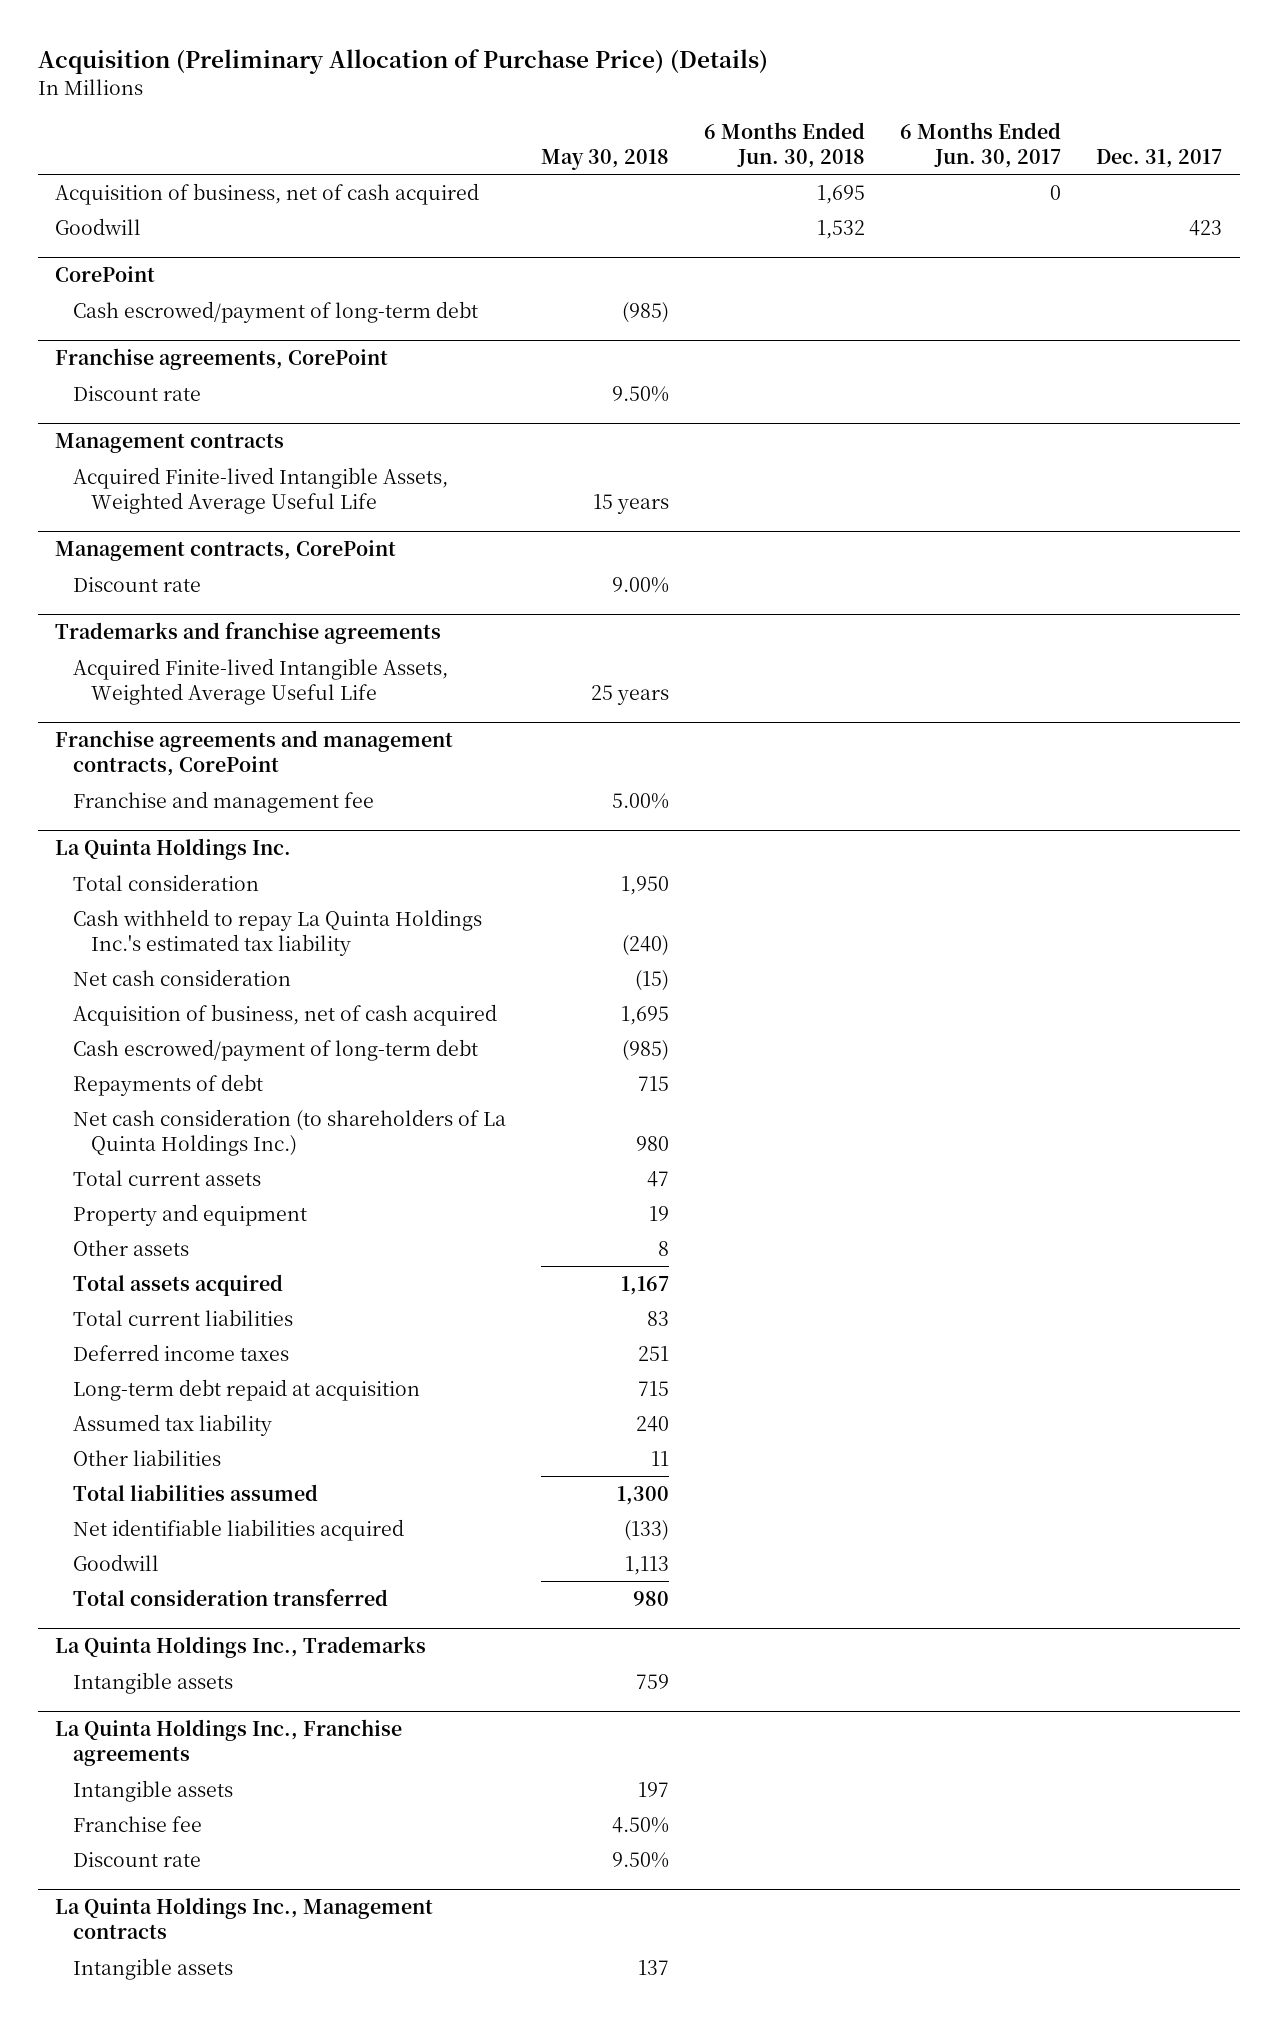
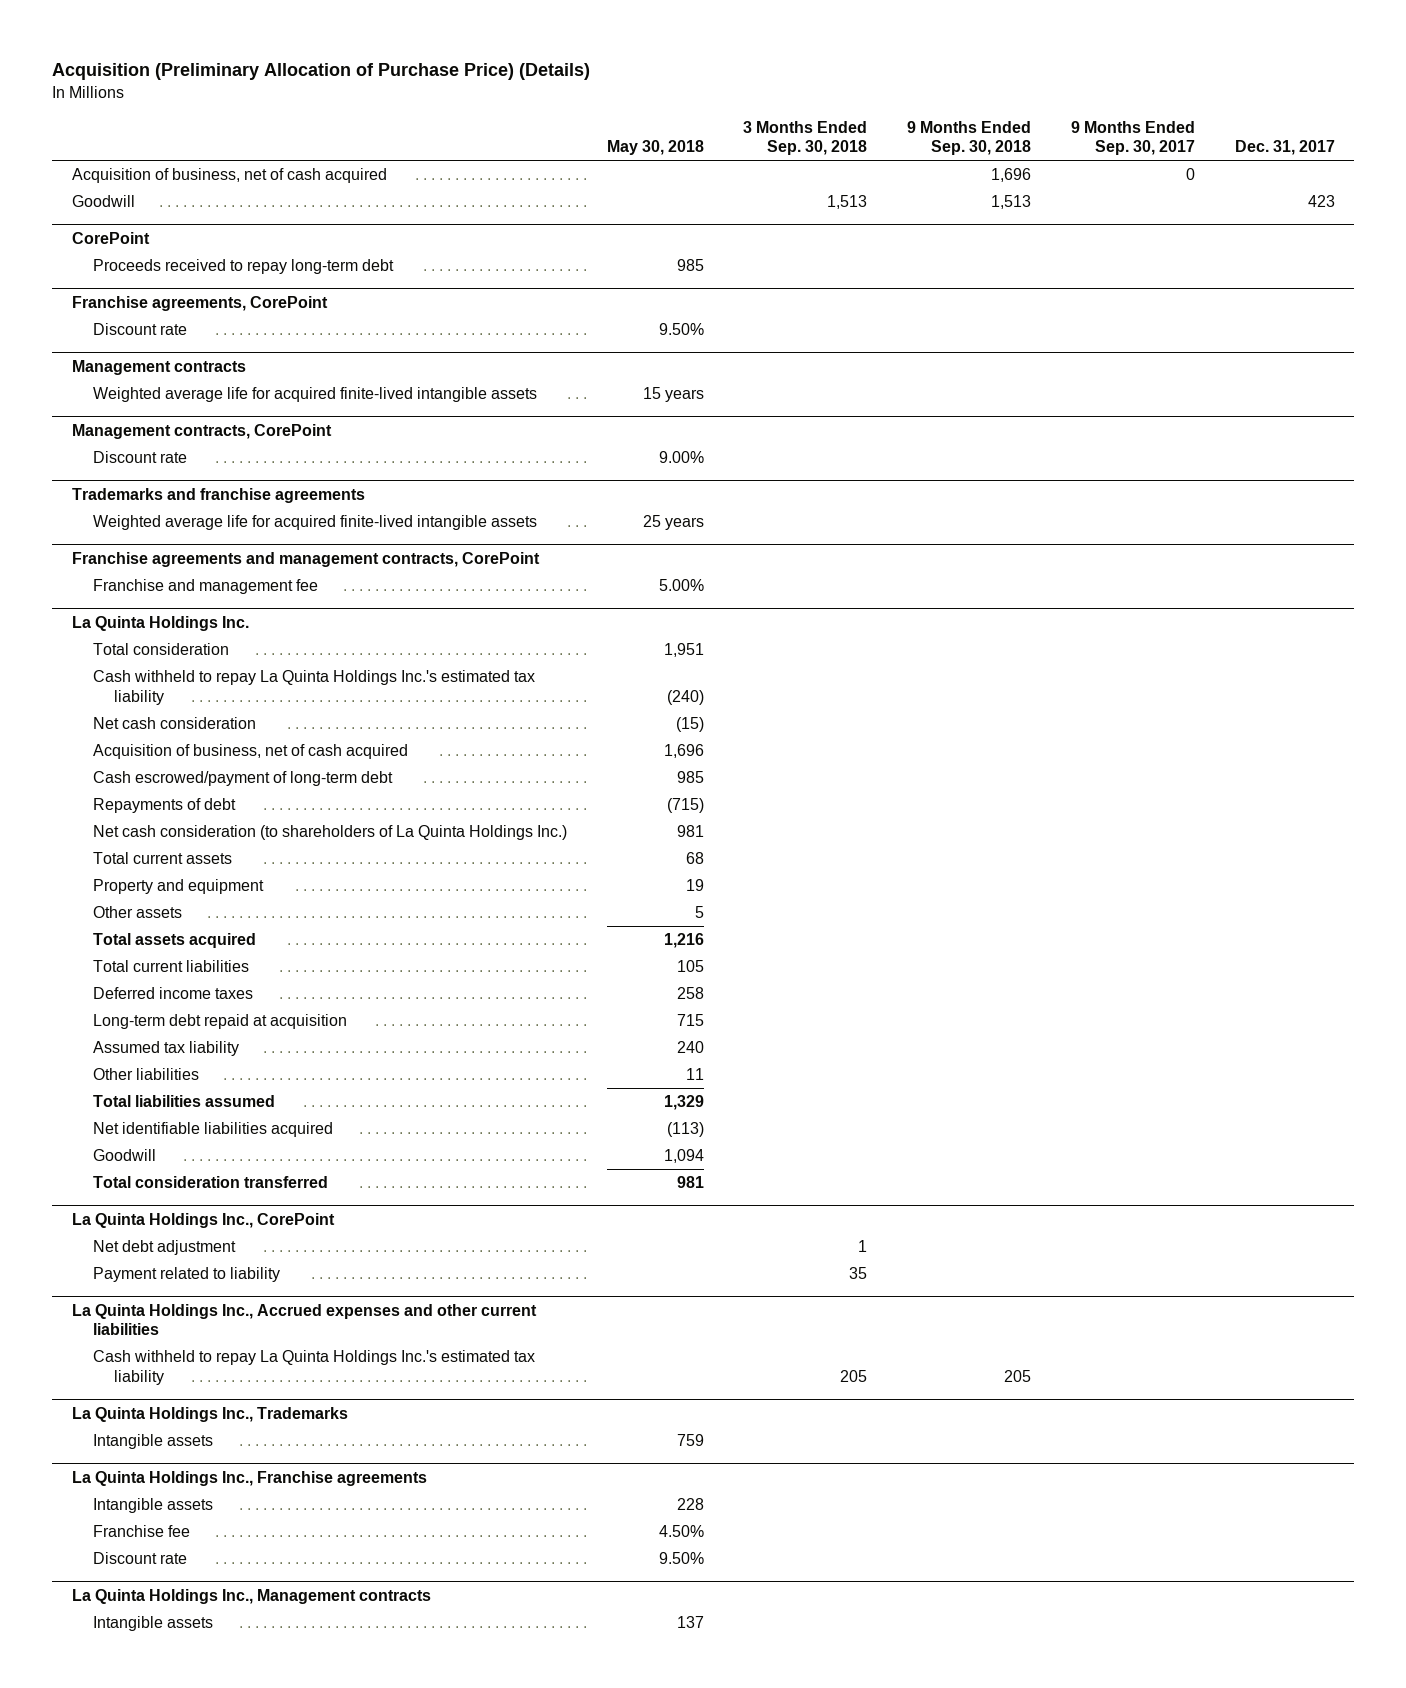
[704,121,866,169] 6 Months Ended Jun. 30, 2018 -> none
[900,121,1062,169] 6 Months Ended Jun. 30, 2017 -> none
none -> [743,120,868,156] 3 Months Ended Sep. 30, 2018
none -> [907,120,1032,156] 9 Months Ended Sep. 30, 2018
none -> [1070,120,1195,156] 9 Months Ended Sep. 30, 2017
[72,300,478,323] Cash escrowed/payment of long-term debt -> [92,258,394,274] Proceeds received to repay long-term debt
[622,301,670,323] (985) -> [676,258,704,271] 985
[72,466,448,514] Acquired Finite-lived Intangible Assets, Weighted Average Useful Life -> [92,386,537,402] Weighted average life for acquired finite-lived intangible assets
[72,657,448,705] Acquired Finite-lived Intangible Assets, Weighted Average Useful Life -> [92,514,537,530] Weighted average life for acquired finite-lived intangible assets
[621,875,670,895] 1,950 -> [663,642,704,657] 1,951
[621,1005,670,1025] 1,695 -> [663,743,704,758] 1,696
[622,1039,670,1061] (985) -> [676,770,704,783] 985
[638,1075,670,1091] 715 -> [666,797,704,813] (715)
[636,1135,670,1151] 980 -> [676,824,704,837] 981
[647,1170,670,1187] 47 -> [685,851,704,864] 68
[658,1240,670,1256] 8 -> [694,905,704,918] 5
[621,1275,670,1295] 1,167 -> [663,932,704,948] 1,216
[647,1310,670,1326] 83 -> [676,959,704,972] 105
[638,1345,670,1361] 251 -> [676,986,704,999] 258
[617,1485,670,1505] 1,300 -> [663,1094,704,1110] 1,329
[624,1519,670,1541] (133) -> [666,1121,704,1137] (113)
[625,1555,670,1575] 1,113 -> [663,1148,704,1163] 1,094
[633,1590,670,1606] 980 -> [676,1175,704,1188] 981
none -> [71,1212,335,1228] La Quinta Holdings Inc., CorePoint
none -> [92,1239,236,1255] Net debt adjustment
none -> [92,1266,280,1282] Payment related to liability
none -> [71,1303,537,1336] La Quinta Holdings Inc., Accrued expenses and other current liabilities
none -> [92,1349,535,1385] Cash withheld to repay La Quinta Holdings Inc.'s estimated tax liability
[638,1781,670,1797] 197 -> [676,1497,704,1510] 228

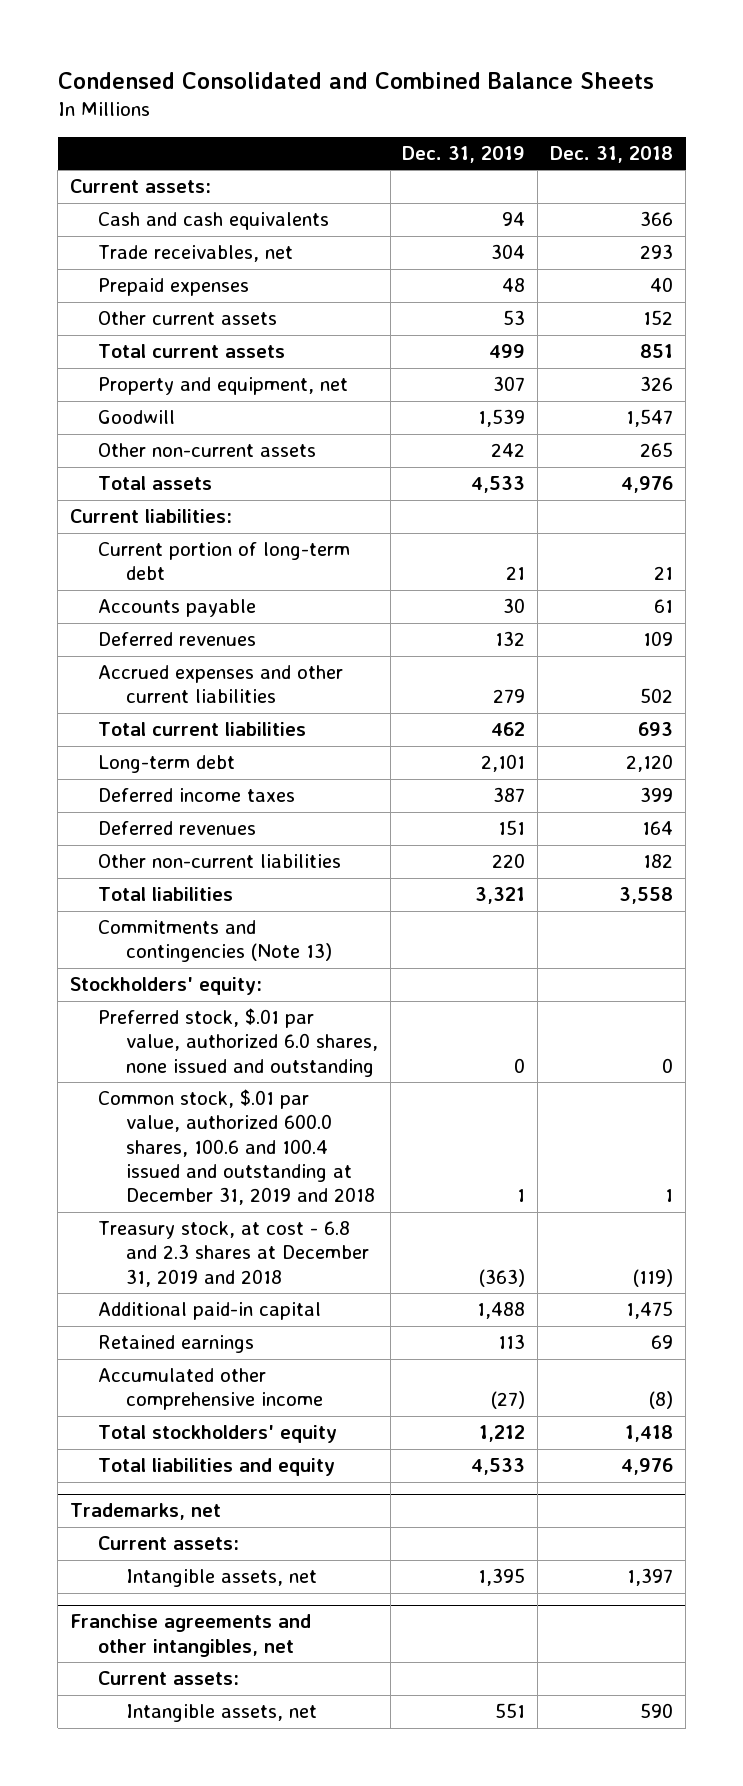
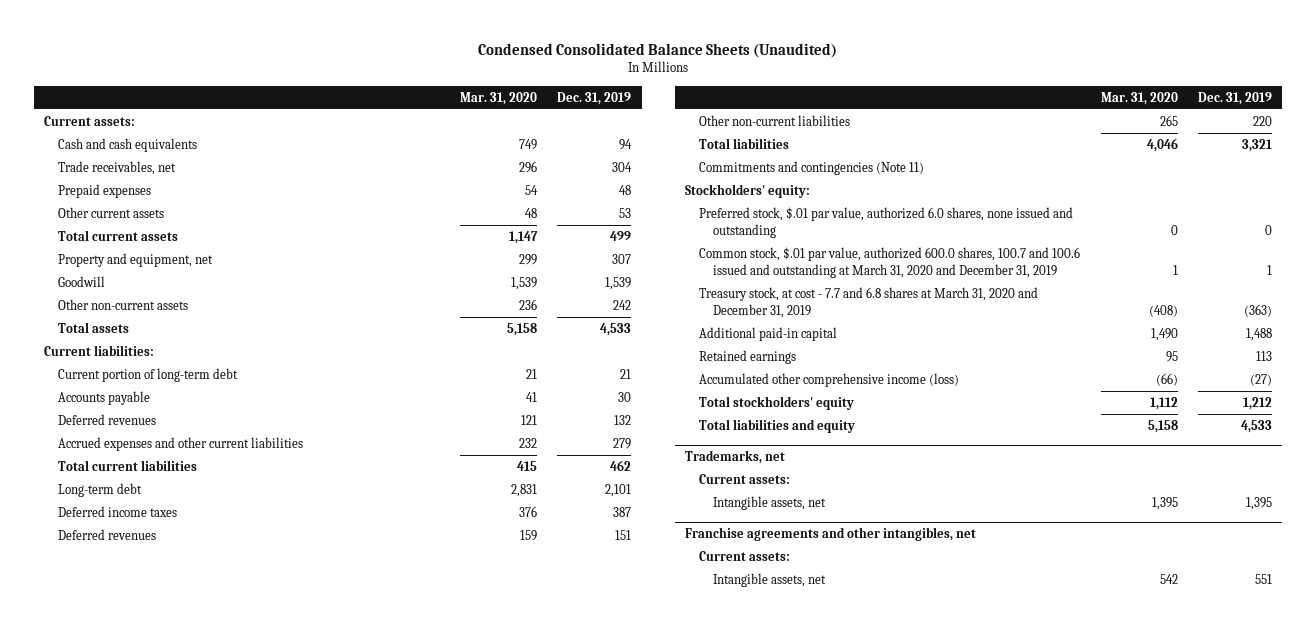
[57,72,654,90] Condensed Consolidated and Combined Balance Sheets -> [478,42,838,58] Condensed Consolidated Balance Sheets (Unaudited)
[550,145,674,163] Dec. 31, 2018 -> none
none -> [459,91,537,105] Mar. 31, 2020
[97,920,332,963] Commitments and contingencies (Note 13) -> [699,160,925,175] Commitments and contingencies (Note 11)
[97,1089,375,1206] Common stock, $.01 par value, authorized 600.0 shares, 100.6 and 100.4 issued and outstanding at December 31, 2019 and 2018 -> [699,246,1081,278] Common stock, $.01 par value, authorized 600.0 shares, 100.7 and 100.6 issued and outstanding at March 31, 2020 and December 31, 2019
[97,1221,369,1287] Treasury stock, at cost - 6.8 and 2.3 shares at December 31, 2019 and 2018 -> [699,286,1039,318] Treasury stock, at cost - 7.7 and 6.8 shares at March 31, 2020 and December 31, 2019
[97,1368,323,1411] Accumulated other comprehensive income -> [699,372,960,387] Accumulated other comprehensive income (loss)

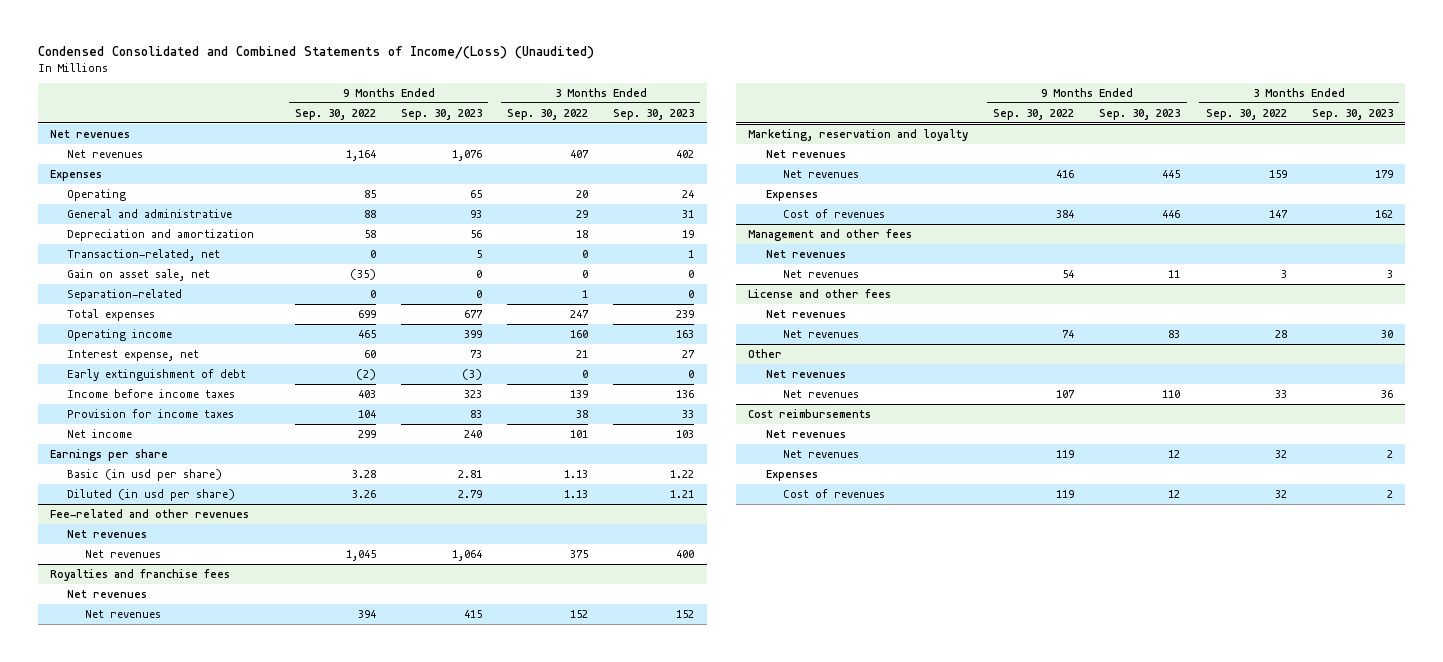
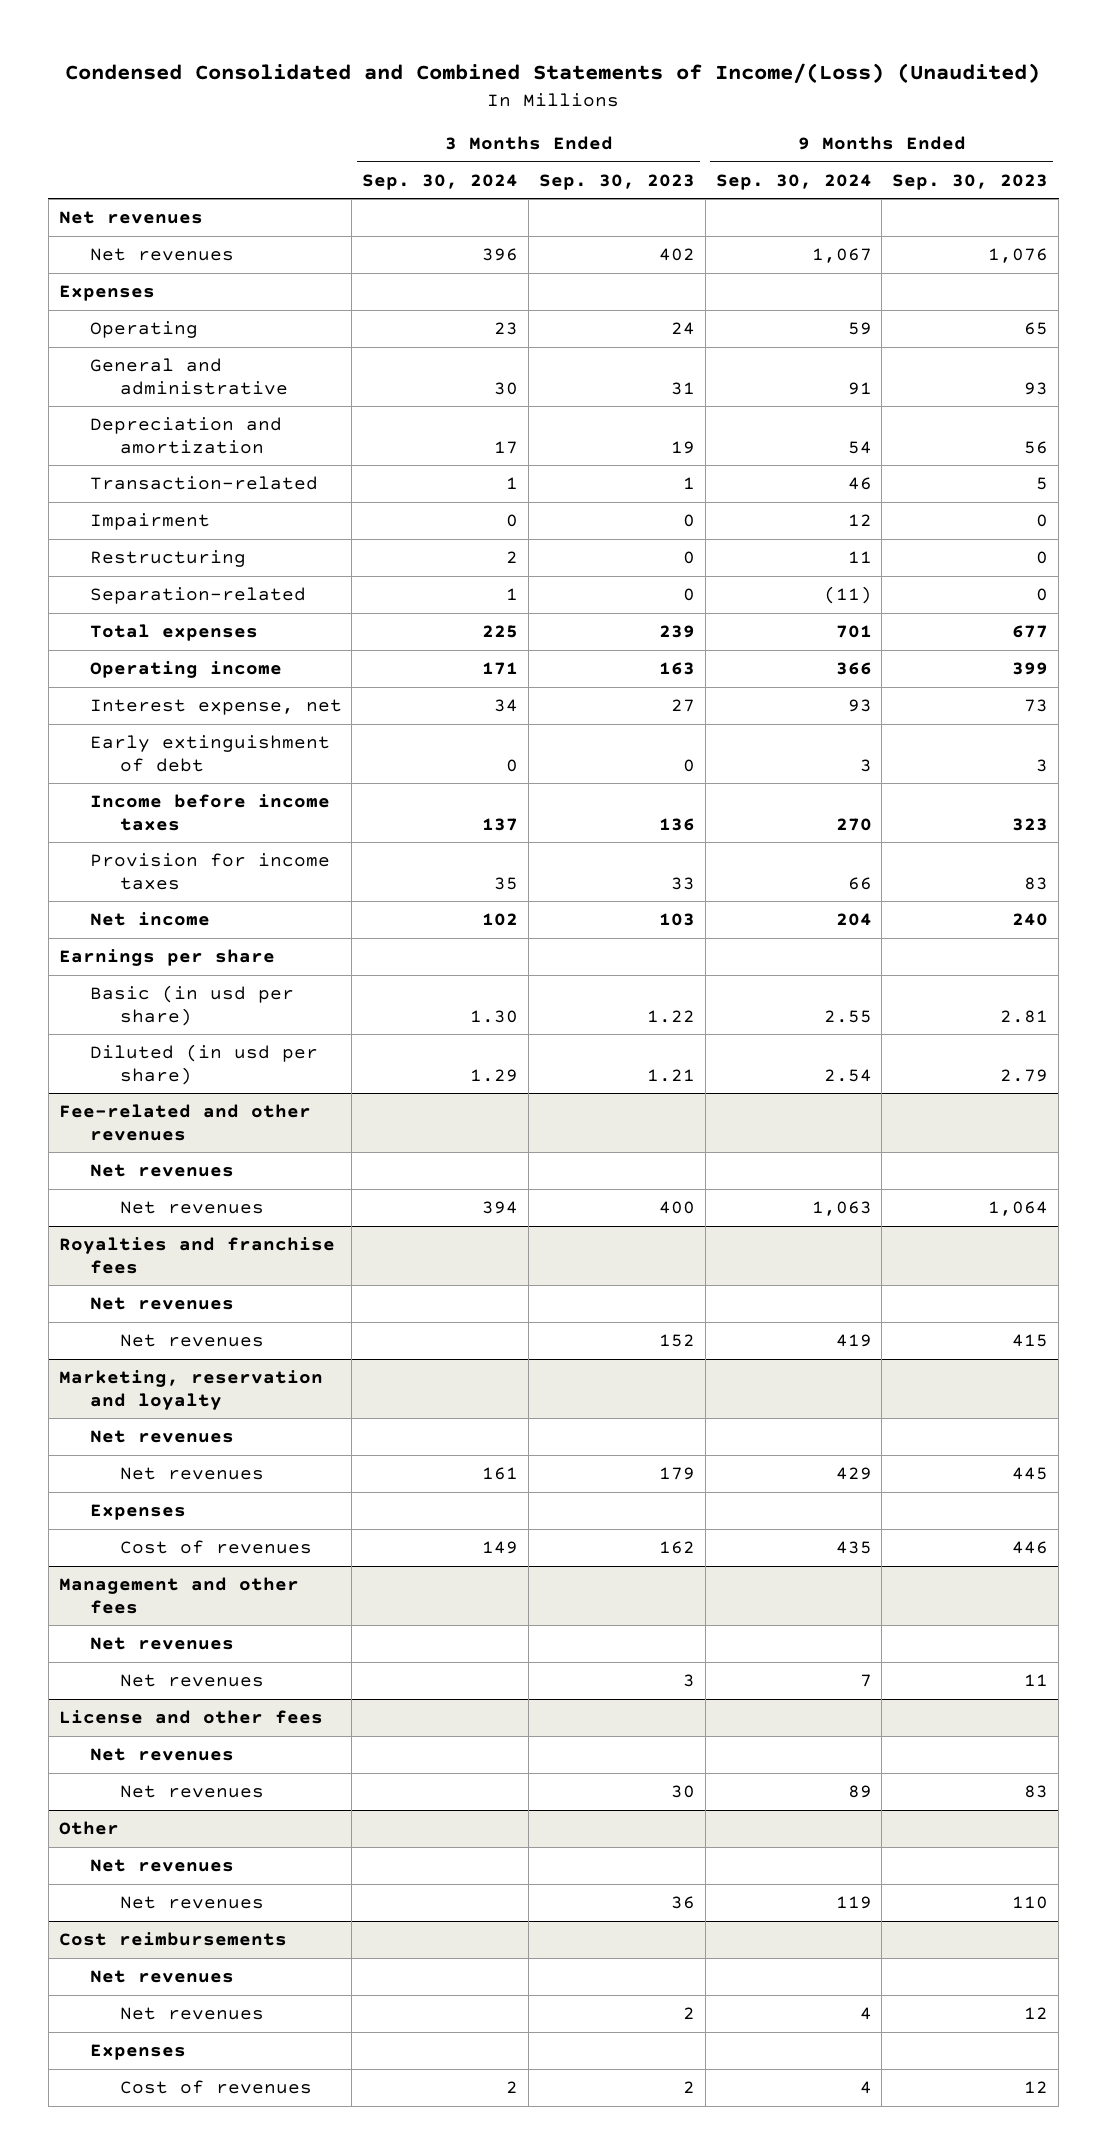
[295,108,377,120] Sep. 30, 2022 -> none
[507,108,589,120] Sep. 30, 2022 -> none
none -> [362,173,519,190] Sep. 30, 2024
none -> [715,173,872,190] Sep. 30, 2024
[67,268,211,281] Gain on asset sale, net -> none
[67,248,221,261] Transaction-related, net -> [89,476,318,491] Transaction-related
none -> [89,513,210,531] Impairment
none -> [89,550,246,568] Restructuring
[462,368,483,380] (3) -> [1036,758,1049,772] 3

